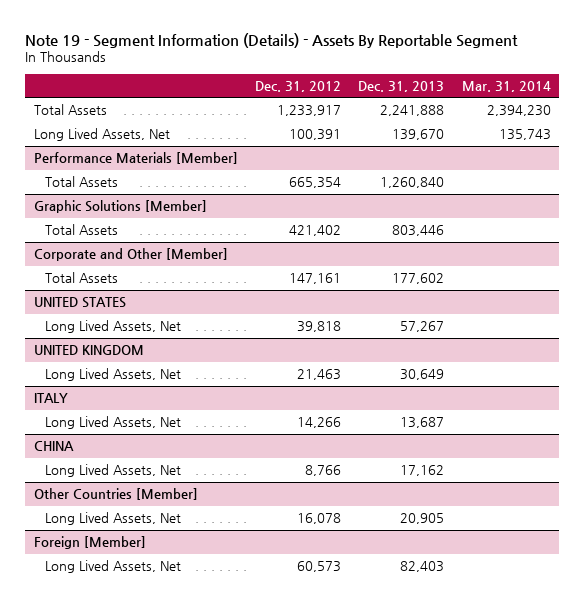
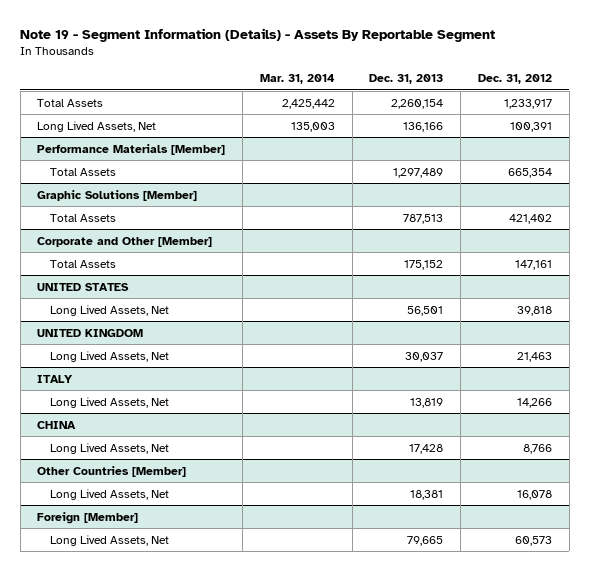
[380,105,445,117] 2,241,888 -> [391,98,444,109] 2,260,154
[486,105,551,117] 2,394,230 -> [281,98,335,109] 2,425,442
[392,129,445,141] 139,670 -> [403,121,444,132] 136,166
[498,129,551,141] 135,743 -> [290,121,335,132] 135,003
[380,177,445,189] 1,260,840 -> [393,167,444,178] 1,297,489
[392,225,445,237] 803,446 -> [403,213,444,224] 787,513
[392,273,445,285] 177,602 -> [404,259,444,270] 175,152
[400,321,445,333] 57,267 -> [407,305,444,316] 56,501
[400,369,445,381] 30,649 -> [405,351,444,362] 30,037
[400,417,445,429] 13,687 -> [410,397,444,408] 13,819
[400,465,445,477] 17,162 -> [409,443,444,454] 17,428
[400,513,445,525] 20,905 -> [410,489,444,500] 18,381
[400,561,445,573] 82,403 -> [407,535,444,546] 79,665

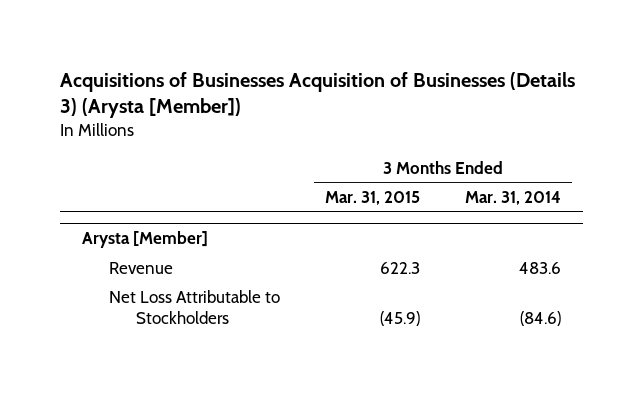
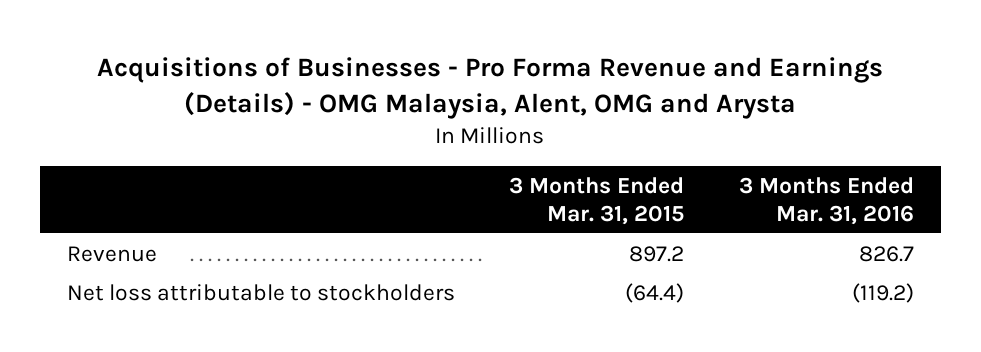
[59,71,575,119] Acquisitions of Businesses Acquisition of Businesses (Details 3) (Arysta [Member]) -> [97,56,884,119] Acquisitions of Businesses - Pro Forma Revenue and Earnings (Details) - OMG Malaysia, Alent, OMG and Arysta
[464,191,561,206] Mar. 31, 2014 -> none
none -> [738,176,914,225] 3 Months Ended Mar. 31, 2016
[82,231,209,249] Arysta [Member] -> none
[379,261,420,274] 622.3 -> [629,245,685,262] 897.2
[109,289,281,325] Net Loss Attributable to Stockholders -> [67,283,456,301] Net loss attributable to stockholders
[379,311,420,327] (45.9) -> [625,282,685,303] (64.4)

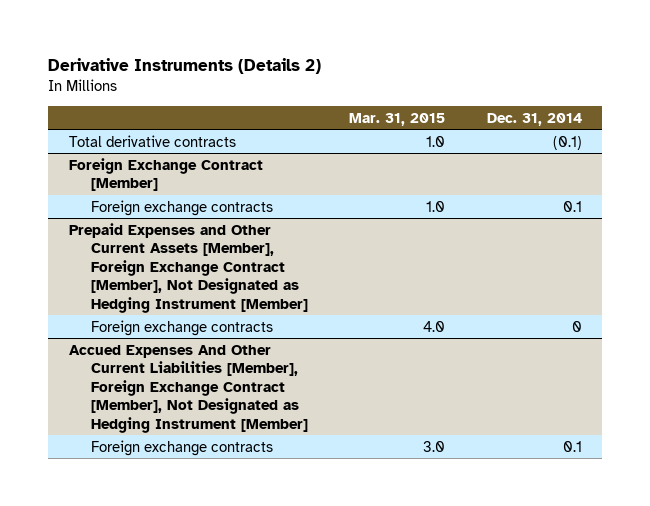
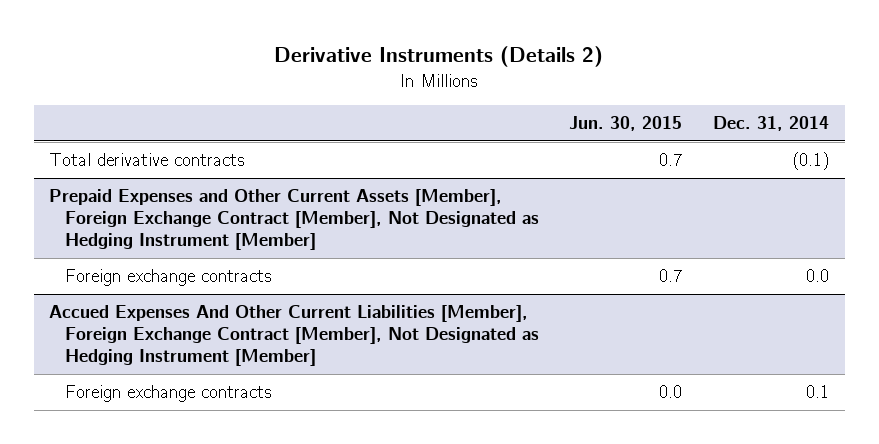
[349,112,446,126] Mar. 31, 2015 -> none
none -> [569,116,683,132] Jun. 30, 2015
[68,157,263,192] Foreign Exchange Contract [Member] -> none
[90,199,273,216] Foreign exchange contracts -> none
[571,320,582,332] 0 -> [806,269,830,283] 0.0

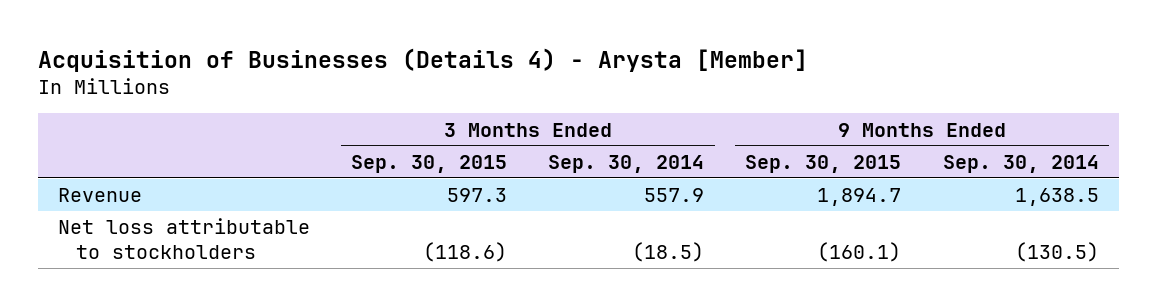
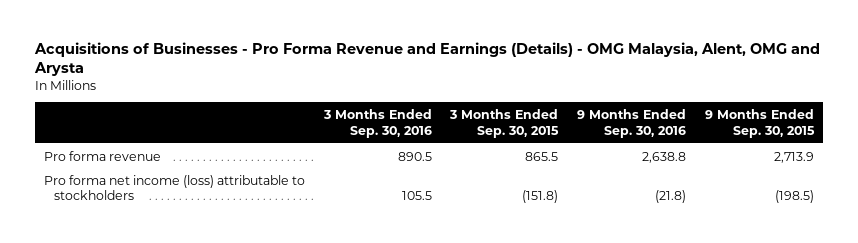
[37,47,808,72] Acquisition of Businesses (Details 4) - Arysta [Member] -> [33,41,820,77] Acquisitions of Businesses - Pro Forma Revenue and Earnings (Details) - OMG Malaysia, Alent, OMG and Arysta
[548,154,705,173] Sep. 30, 2014 -> none
[942,154,1099,173] Sep. 30, 2014 -> none
none -> [322,108,432,138] 3 Months Ended Sep. 30, 2016
none -> [576,108,686,138] 9 Months Ended Sep. 30, 2016
[58,188,143,203] Revenue -> [44,150,162,161] Pro forma revenue
[447,188,508,203] 597.3 -> [525,151,559,161] 865.5
[817,188,902,207] 1,894.7 -> [773,151,814,163] 2,713.9
[58,218,311,260] Net loss attributable to stockholders -> [44,174,306,201] Pro forma net income (loss) attributable to stockholders
[423,242,508,263] (118.6) -> [522,190,559,204] (151.8)
[817,242,902,263] (160.1) -> [774,190,814,204] (198.5)

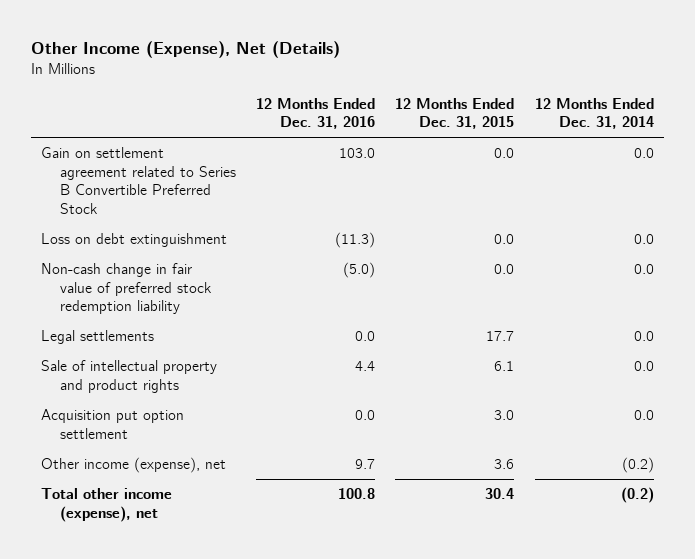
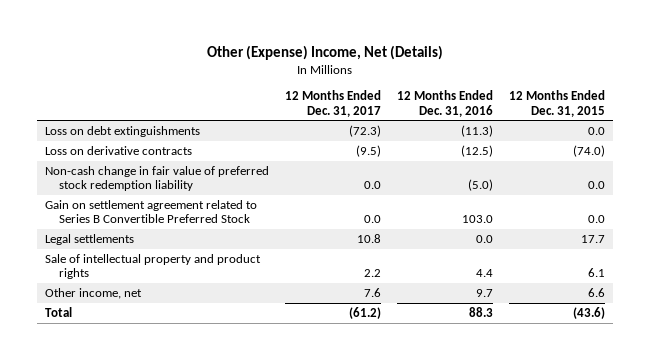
[30,40,340,58] Other Income (Expense), Net (Details) -> [206,44,443,60] Other (Expense) Income, Net (Details)
[534,97,654,130] 12 Months Ended Dec. 31, 2014 -> none
none -> [284,90,381,117] 12 Months Ended Dec. 31, 2017
[40,233,227,248] Loss on debt extinguishment -> [44,125,200,137] Loss on debt extinguishments
none -> [44,145,192,155] Loss on derivative contracts
[40,147,236,214] Gain on settlement agreement related to Series B Convertible Preferred Stock -> [44,199,257,224] Gain on settlement agreement related to Series B Convertible Preferred Stock
[40,409,184,439] Acquisition put option settlement -> none
[40,457,226,474] Other income (expense), net -> [44,287,142,299] Other income, net
[494,459,515,470] 3.6 -> [587,287,605,297] 6.6
[40,488,172,522] Total other income (expense), net -> [44,306,72,317] Total
[338,488,376,500] 100.8 -> [468,306,493,317] 88.3
[485,488,515,500] 30.4 -> [572,306,605,319] (43.6)

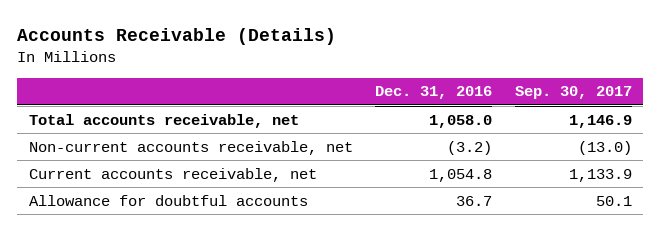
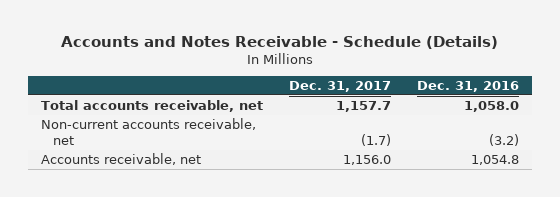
[17,28,337,46] Accounts Receivable (Details) -> [60,35,498,49] Accounts and Notes Receivable - Schedule (Details)
[514,86,632,100] Sep. 30, 2017 -> none
none -> [288,80,391,92] Dec. 31, 2017
[28,194,308,206] Allowance for doubtful accounts -> none
[28,167,317,182] Current accounts receivable, net -> [40,153,201,166] Accounts receivable, net

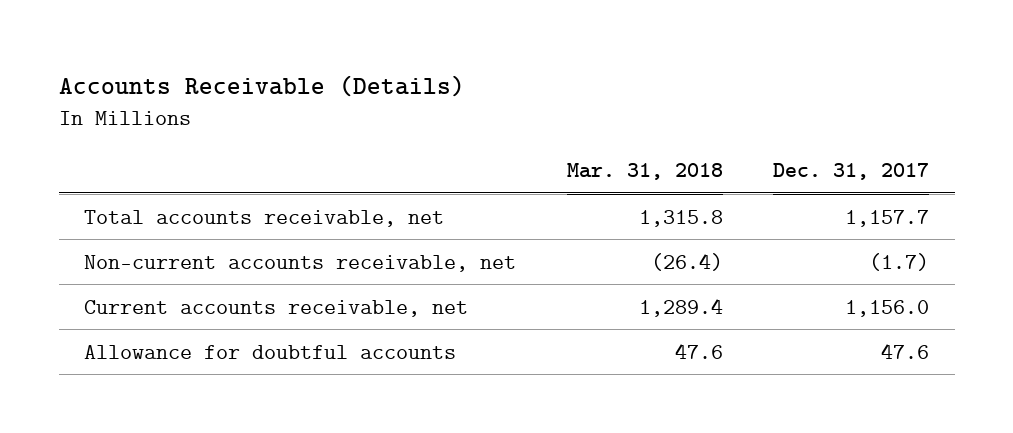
[60,35,498,49] Accounts and Notes Receivable - Schedule (Details) -> [58,74,465,97] Accounts Receivable (Details)
[417,80,520,92] Dec. 31, 2016 -> none
none -> [566,163,723,181] Mar. 31, 2018
[40,153,201,166] Accounts receivable, net -> [83,299,468,317] Current accounts receivable, net
none -> [83,344,456,359] Allowance for doubtful accounts

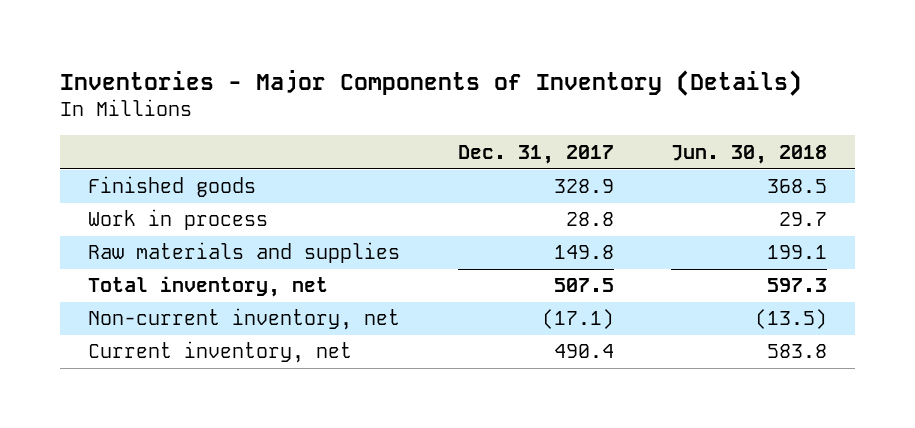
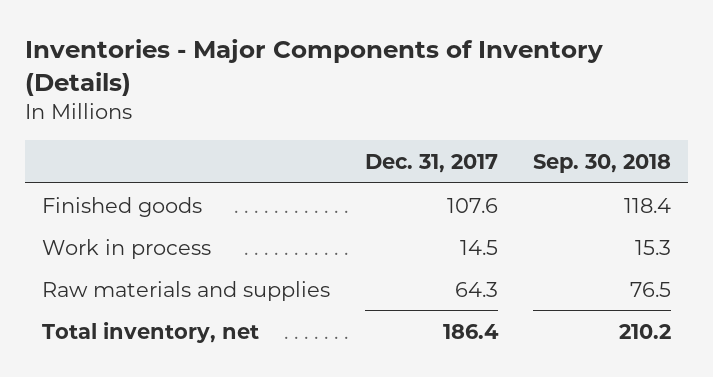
[670,144,827,164] Jun. 30, 2018 -> none
none -> [532,154,671,174] Sep. 30, 2018
[88,308,401,331] Non-current inventory, net -> none
[88,341,353,364] Current inventory, net -> none
[553,179,614,194] 328.9 -> [447,197,499,213] 107.6
[565,212,614,227] 28.8 -> [460,239,499,255] 14.5
[553,245,614,260] 149.8 -> [455,281,499,297] 64.3
[553,278,614,293] 507.5 -> [443,323,500,339] 186.4

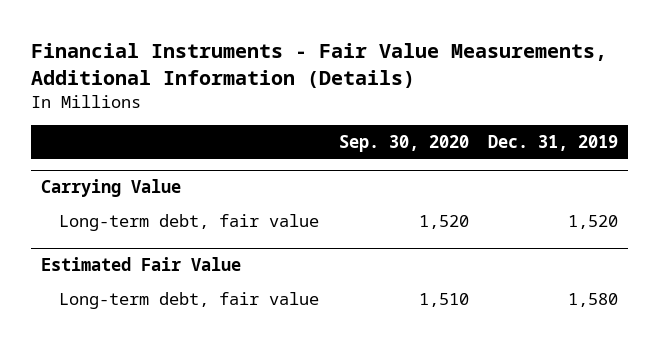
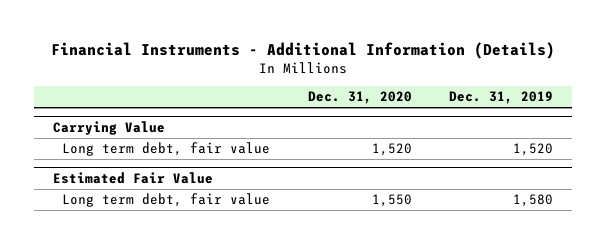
[31,42,608,88] Financial Instruments - Fair Value Measurements, Additional Information (Details) -> [50,41,555,59] Financial Instruments - Additional Information (Details)
[338,135,469,153] Sep. 30, 2020 -> none
none -> [307,91,412,105] Dec. 31, 2020
[58,214,319,232] Long-term debt, fair value -> [62,142,271,157] Long term debt, fair value
[58,292,319,310] Long-term debt, fair value -> [62,193,271,208] Long term debt, fair value

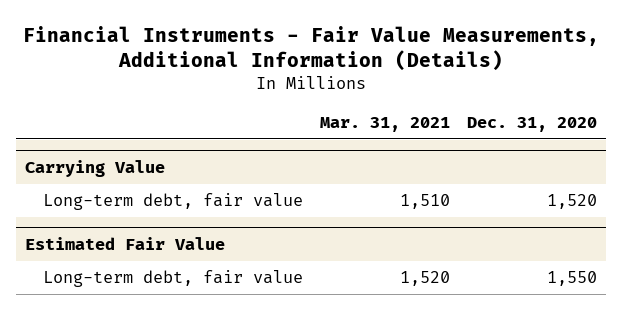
[50,41,555,59] Financial Instruments - Additional Information (Details) -> [23,25,600,72] Financial Instruments - Fair Value Measurements, Additional Information (Details)
[448,91,553,105] Dec. 31, 2019 -> none
none -> [320,116,451,132] Mar. 31, 2021
[62,142,271,157] Long term debt, fair value -> [43,193,304,211] Long-term debt, fair value
[62,193,271,208] Long term debt, fair value -> [43,270,304,288] Long-term debt, fair value

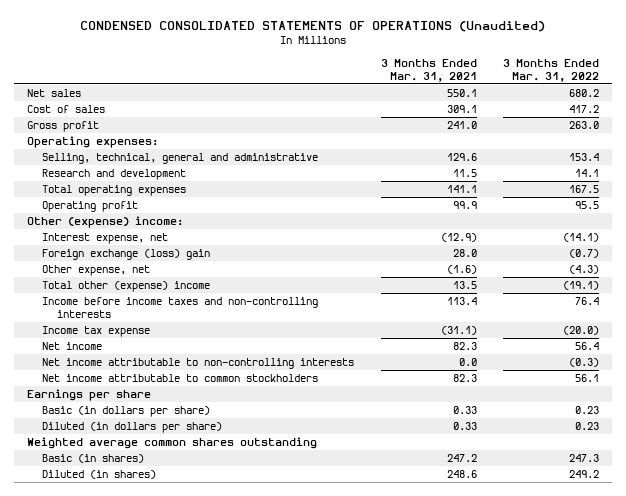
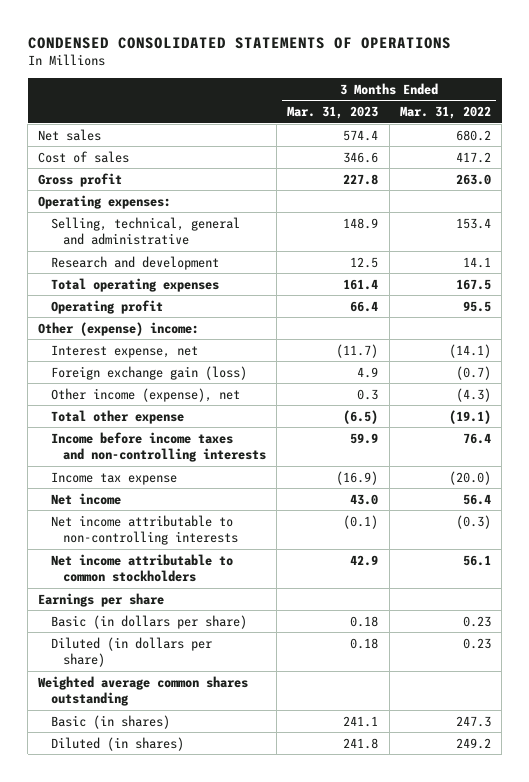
[79,21,545,33] CONDENSED CONSOLIDATED STATEMENTS OF OPERATIONS (Unaudited) -> [27,36,451,49] CONDENSED CONSOLIDATED STATEMENTS OF OPERATIONS
[380,59,477,82] 3 Months Ended Mar. 31, 2021 -> none
none -> [287,106,379,120] Mar. 31, 2023
[41,248,210,260] Foreign exchange (loss) gain -> [50,365,247,380] Foreign exchange gain (loss)
[41,264,150,276] Other expense, net -> [50,387,240,402] Other income (expense), net
[41,280,210,292] Total other (expense) income -> [50,409,184,424] Total other expense

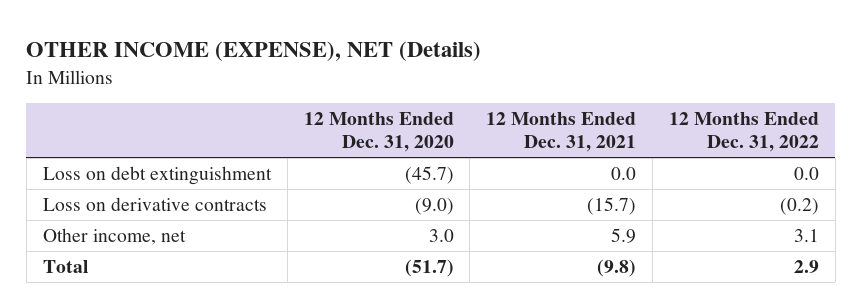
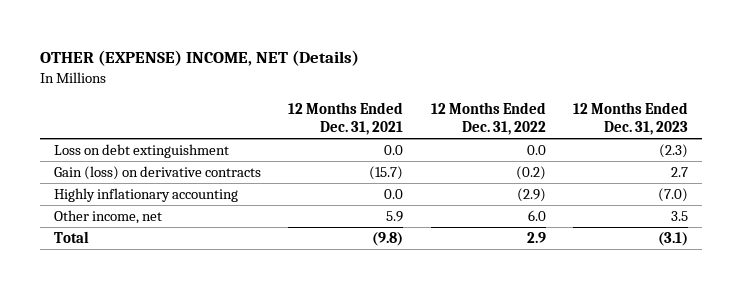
[26,40,482,61] OTHER INCOME (EXPENSE), NET (Details) -> [39,49,359,66] OTHER (EXPENSE) INCOME, NET (Details)
[303,112,454,153] 12 Months Ended Dec. 31, 2020 -> none
none -> [573,101,689,136] 12 Months Ended Dec. 31, 2023
[42,196,267,211] Loss on derivative contracts -> [53,166,261,181] Gain (loss) on derivative contracts
none -> [53,188,238,203] Highly inflationary accounting
[794,228,820,242] 3.1 -> [527,210,546,222] 6.0

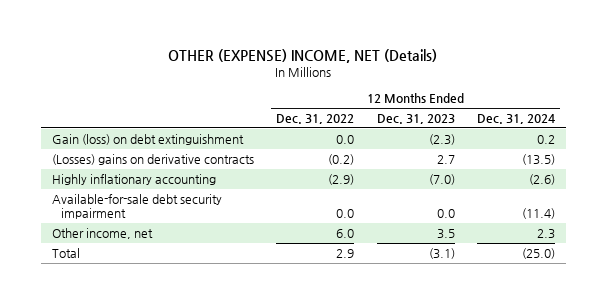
[288,101,404,136] 12 Months Ended Dec. 31, 2021 -> none
none -> [476,114,555,125] Dec. 31, 2024
[53,144,229,159] Loss on debt extinguishment -> [51,134,244,146] Gain (loss) on debt extinguishment
[53,166,261,181] Gain (loss) on derivative contracts -> [51,154,254,166] (Losses) gains on derivative contracts
none -> [51,194,222,220] Available-for-sale debt security impairment

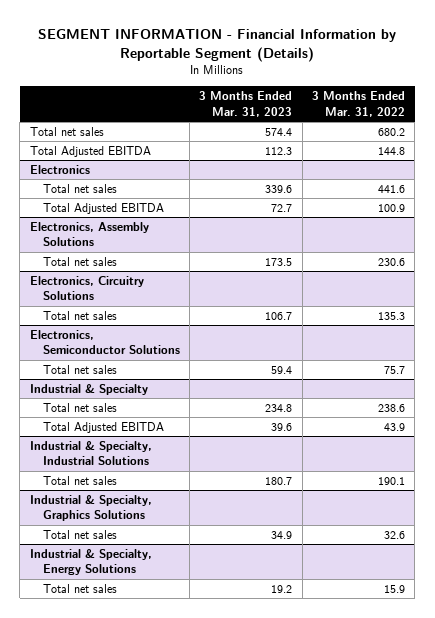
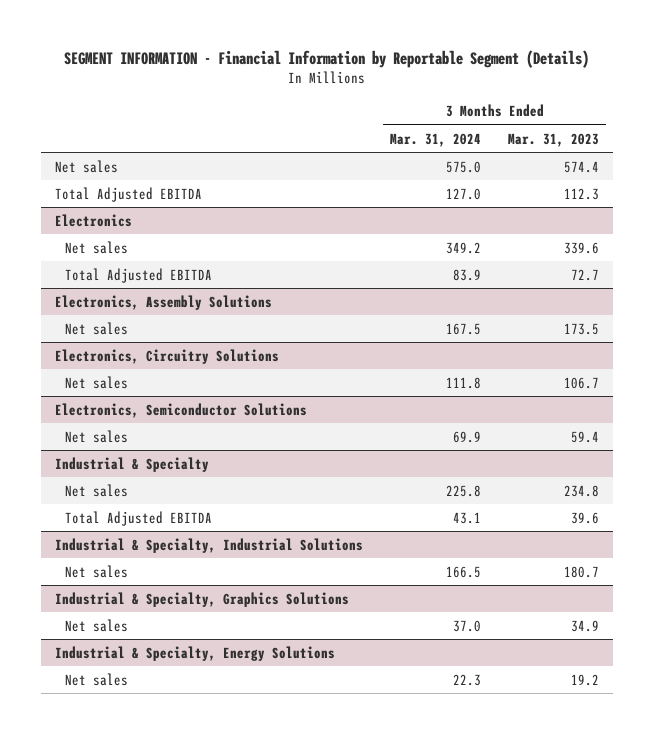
[311,91,405,117] 3 Months Ended Mar. 31, 2022 -> none
none -> [390,132,482,147] Mar. 31, 2024
[29,126,104,136] Total net sales -> [54,159,118,173] Net sales
[42,183,117,193] Total net sales -> [65,240,129,254] Net sales
[42,256,117,266] Total net sales -> [65,321,129,335] Net sales
[42,310,117,320] Total net sales -> [65,375,129,389] Net sales
[42,364,117,374] Total net sales -> [65,429,129,443] Net sales
[42,402,117,412] Total net sales -> [65,483,129,497] Net sales
[42,475,117,485] Total net sales -> [65,564,129,578] Net sales
[42,529,117,539] Total net sales -> [65,618,129,632] Net sales
[42,583,117,593] Total net sales -> [65,672,129,686] Net sales

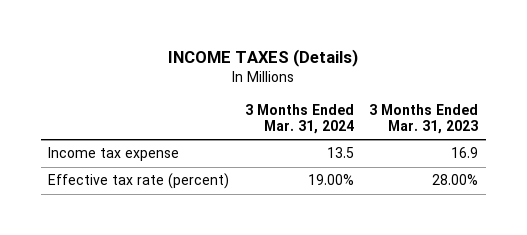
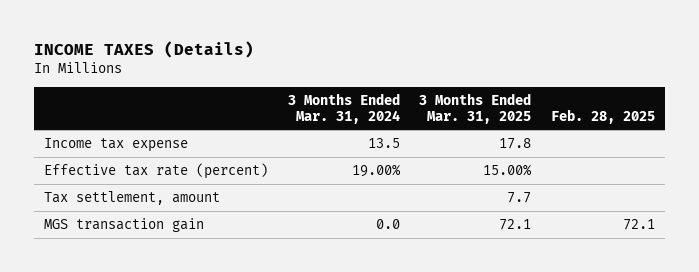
[369,103,479,135] 3 Months Ended Mar. 31, 2023 -> none
none -> [419,92,532,124] 3 Months Ended Mar. 31, 2025
none -> [550,108,655,124] Feb. 28, 2025
none -> [44,190,221,205] Tax settlement, amount
none -> [44,217,205,232] MGS transaction gain

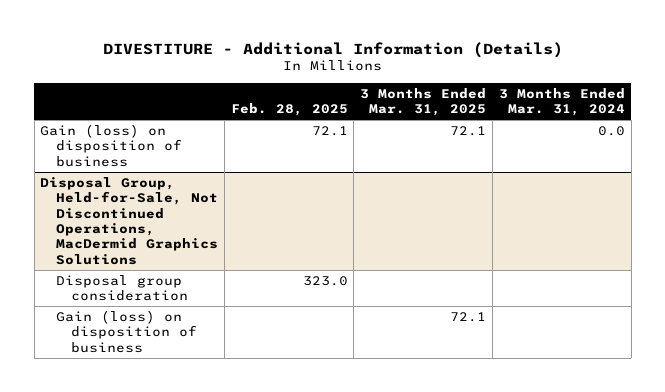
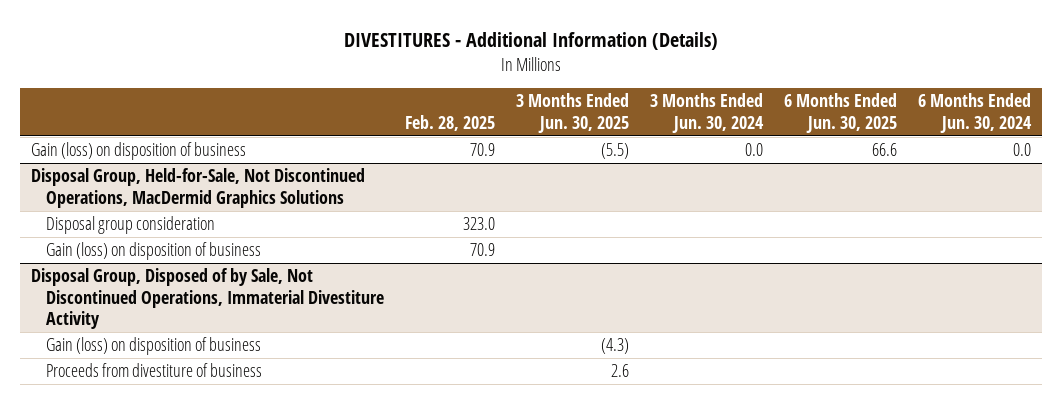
[102,41,563,58] DIVESTITURE - Additional Information (Details) -> [343,32,718,51] DIVESTITURES - Additional Information (Details)
[360,87,487,117] 3 Months Ended Mar. 31, 2025 -> none
[499,87,626,117] 3 Months Ended Mar. 31, 2024 -> none
none -> [515,93,629,133] 3 Months Ended Jun. 30, 2025
none -> [649,93,764,133] 3 Months Ended Jun. 30, 2024
none -> [784,93,898,133] 6 Months Ended Jun. 30, 2025
none -> [918,93,1033,133] 6 Months Ended Jun. 30, 2024
[311,125,348,136] 72.1 -> [469,143,495,157] 70.9
none -> [45,242,261,261] Gain (loss) on disposition of business
none -> [30,268,384,330] Disposal Group, Disposed of by Sale, Not Discontinued Operations, Immaterial Divestiture Activity
none -> [45,363,262,378] Proceeds from divestiture of business

